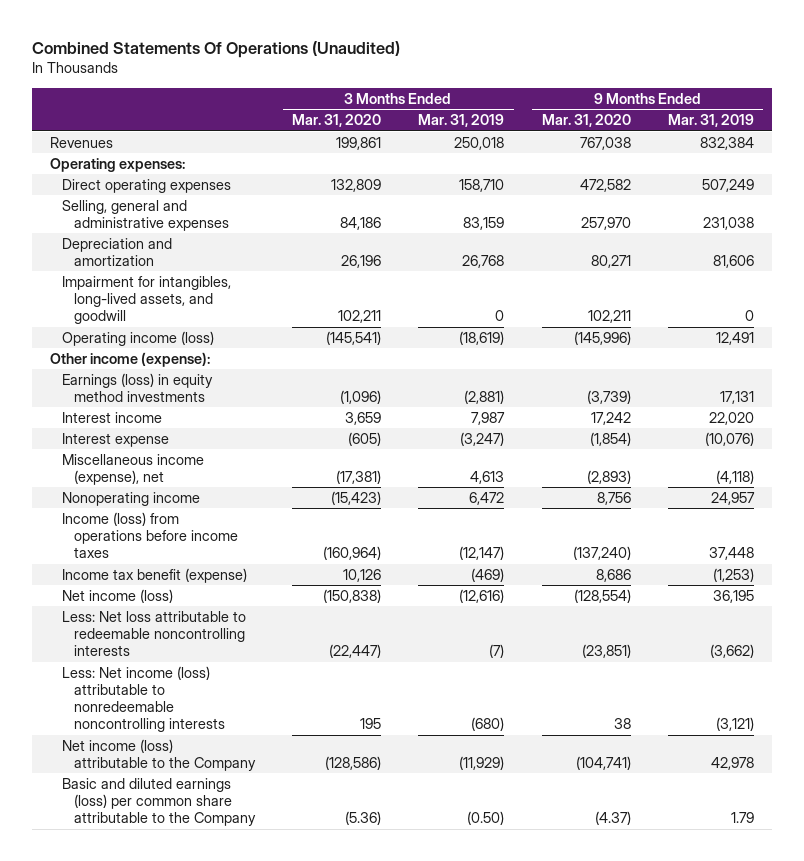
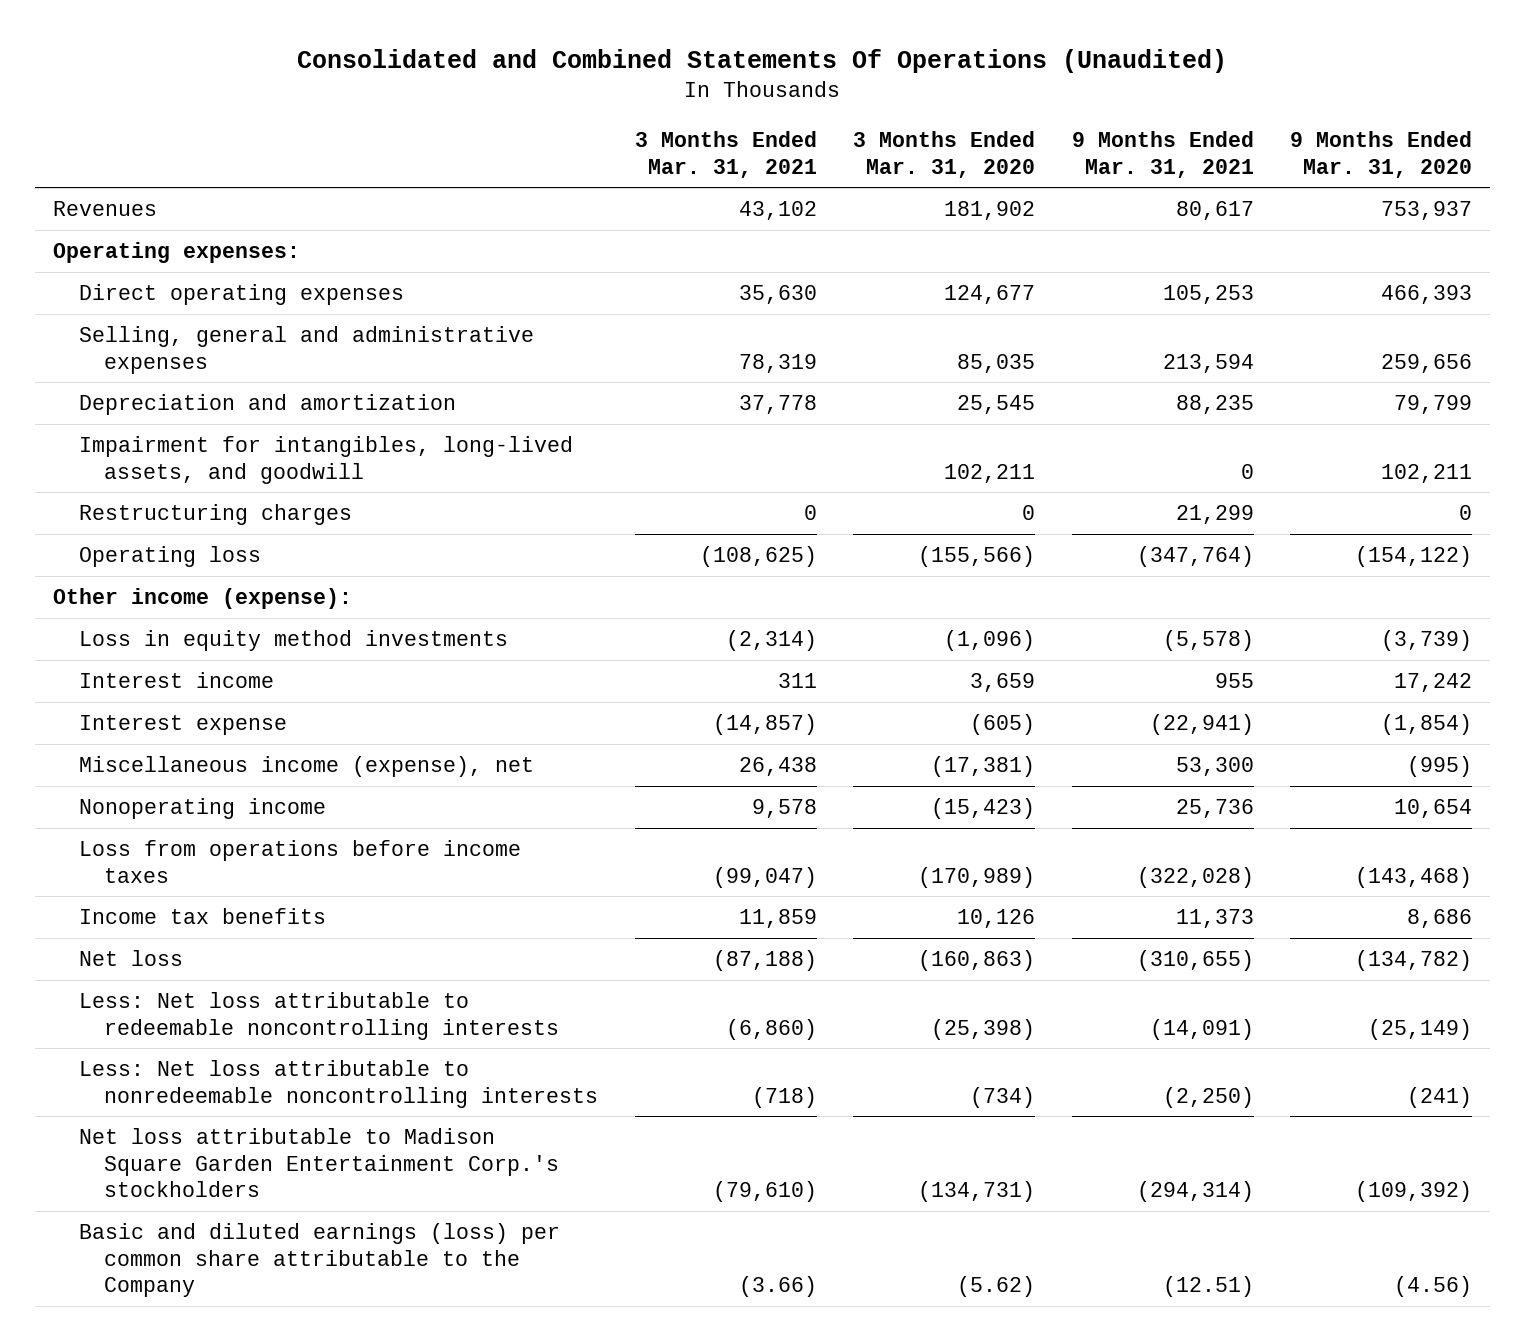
[31,41,400,59] Combined Statements Of Operations (Unaudited) -> [297,49,1228,74] Consolidated and Combined Statements Of Operations (Unaudited)
[418,114,505,128] Mar. 31, 2019 -> none
[667,114,754,128] Mar. 31, 2019 -> none
none -> [634,131,817,178] 3 Months Ended Mar. 31, 2021
none -> [1071,131,1254,178] 9 Months Ended Mar. 31, 2021
[336,136,382,150] 199,861 -> [944,200,1036,220] 181,902
[579,136,631,150] 767,038 -> [1381,200,1473,220] 753,937
[331,178,382,192] 132,809 -> [944,284,1036,304] 124,677
[579,178,631,192] 472,582 -> [1381,284,1473,304] 466,393
[340,217,382,231] 84,186 -> [957,353,1036,373] 85,035
[580,217,631,231] 257,970 -> [1381,353,1473,373] 259,656
[341,255,382,269] 26,196 -> [957,394,1036,414] 25,545
[590,255,631,269] 80,271 -> [1394,394,1473,414] 79,799
none -> [78,503,352,525] Restructuring charges
[62,330,215,346] Operating income (loss) -> [78,545,261,567] Operating loss
[326,330,382,345] (145,541) -> [918,545,1036,567] (155,566)
[573,330,631,345] (145,996) -> [1355,545,1473,567] (154,122)
[62,372,214,403] Earnings (loss) in equity method investments -> [78,629,508,651] Loss in equity method investments
[586,470,631,485] (2,893) -> [1407,755,1473,777] (995)
[596,491,631,505] 8,756 -> [1394,798,1473,818] 10,654
[62,511,238,559] Income (loss) from operations before income taxes -> [78,839,521,883] Loss from operations before income taxes
[323,546,382,561] (160,964) -> [918,866,1036,888] (170,989)
[572,546,631,561] (137,240) -> [1355,866,1473,888] (143,468)
[62,567,248,583] Income tax benefit (expense) -> [78,907,326,924] Income tax benefits
[62,588,174,603] Net income (loss) -> [78,949,183,966] Net loss
[323,588,382,603] (150,838) -> [918,949,1036,971] (160,863)
[573,588,631,603] (128,554) -> [1355,949,1473,971] (134,782)
[329,644,382,659] (22,447) -> [931,1018,1036,1040] (25,398)
[581,644,631,659] (23,851) -> [1368,1018,1473,1040] (25,149)
[62,665,225,733] Less: Net income (loss) attributable to nonredeemable noncontrolling interests -> [78,1059,599,1108] Less: Net loss attributable to nonredeemable noncontrolling interests
[360,718,382,730] 195 -> [970,1086,1036,1108] (734)
[613,718,631,730] 38 -> [1407,1086,1473,1108] (241)
[62,738,256,772] Net income (loss) attributable to the Company -> [78,1127,560,1198] Net loss attributable to Madison Square Garden Entertainment Corp.'s stockholders
[325,756,382,771] (128,586) -> [918,1181,1036,1203] (134,731)
[575,756,631,771] (104,741) -> [1355,1181,1473,1203] (109,392)
[345,811,382,826] (5.36) -> [957,1276,1036,1298] (5.62)
[594,811,631,826] (4.37) -> [1394,1276,1473,1298] (4.56)

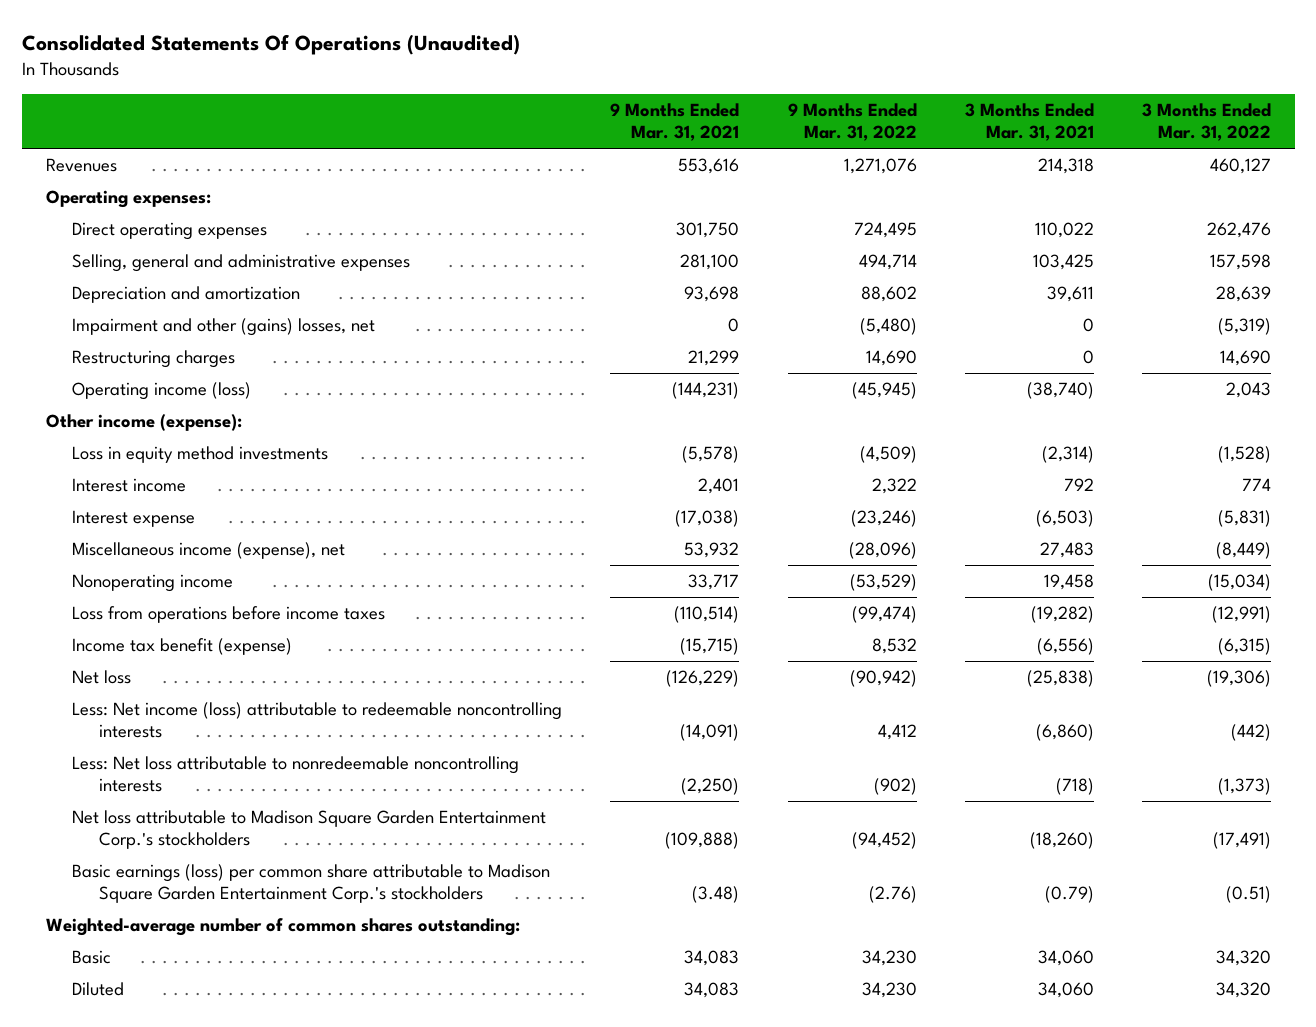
[297,49,1228,74] Consolidated and Combined Statements Of Operations (Unaudited) -> [21,34,520,56] Consolidated Statements Of Operations (Unaudited)
[853,131,1036,178] 3 Months Ended Mar. 31, 2020 -> none
[1290,131,1473,178] 9 Months Ended Mar. 31, 2020 -> none
none -> [787,102,917,142] 9 Months Ended Mar. 31, 2022
none -> [1141,102,1271,142] 3 Months Ended Mar. 31, 2022
[738,200,817,220] 43,102 -> [1037,158,1094,175] 214,318
[1175,200,1254,220] 80,617 -> [678,158,740,175] 553,616
[78,435,573,484] Impairment for intangibles, long-lived assets, and goodwill -> none
[738,284,817,304] 35,630 -> [1034,222,1094,239] 110,022
[1162,284,1254,304] 105,253 -> [676,222,740,239] 301,750
[738,353,817,373] 78,319 -> [1032,254,1094,271] 103,425
[1162,353,1254,373] 213,594 -> [680,254,740,271] 281,100
[738,394,817,414] 37,778 -> [1046,286,1094,303] 39,611
[1175,394,1254,414] 88,235 -> [684,286,740,303] 93,698
none -> [72,318,376,337] Impairment and other (gains) losses, net
[78,545,261,567] Operating loss -> [72,382,252,401] Operating income (loss)
[699,545,817,567] (108,625) -> [1026,382,1094,400] (38,740)
[1136,545,1254,567] (347,764) -> [672,382,740,400] (144,231)
[777,672,817,688] 311 -> [1063,478,1094,492] 792
[1214,672,1254,688] 955 -> [698,478,740,495] 2,401
[712,713,817,735] (14,857) -> [1035,510,1094,528] (6,503)
[1149,713,1254,735] (22,941) -> [675,510,740,528] (17,038)
[738,756,817,776] 26,438 -> [1039,542,1094,559] 27,483
[1175,756,1254,776] 53,300 -> [684,542,740,559] 53,932
[751,798,817,818] 9,578 -> [1043,574,1094,591] 19,458
[1175,798,1254,818] 25,736 -> [688,574,740,591] 33,717
[712,866,817,888] (99,047) -> [1030,606,1094,624] (19,282)
[1136,866,1254,888] (322,028) -> [674,606,740,624] (110,514)
[78,907,326,924] Income tax benefits -> [72,638,293,656] Income tax benefit (expense)
[738,908,817,928] 11,859 -> [1036,638,1094,656] (6,556)
[1175,908,1254,928] 11,373 -> [680,638,740,656] (15,715)
[712,949,817,971] (87,188) -> [1026,670,1094,688] (25,838)
[1136,949,1254,971] (310,655) -> [666,670,740,688] (126,229)
[78,991,560,1040] Less: Net loss attributable to redeemable noncontrolling interests -> [72,702,563,739] Less: Net income (loss) attributable to redeemable noncontrolling interests
[78,1222,560,1298] Basic and diluted earnings (loss) per common share attributable to the Company -> none
[712,1181,817,1203] (79,610) -> [1029,832,1094,850] (18,260)
[1136,1181,1254,1203] (294,314) -> [665,832,740,850] (109,888)
none -> [72,864,551,904] Basic earnings (loss) per common share attributable to Madison Square Garden Entertainment Corp.'s stockholders
none -> [45,918,520,937] Weighted-average number of common shares outstanding:
none -> [72,950,112,965] Basic
none -> [72,982,125,997] Diluted

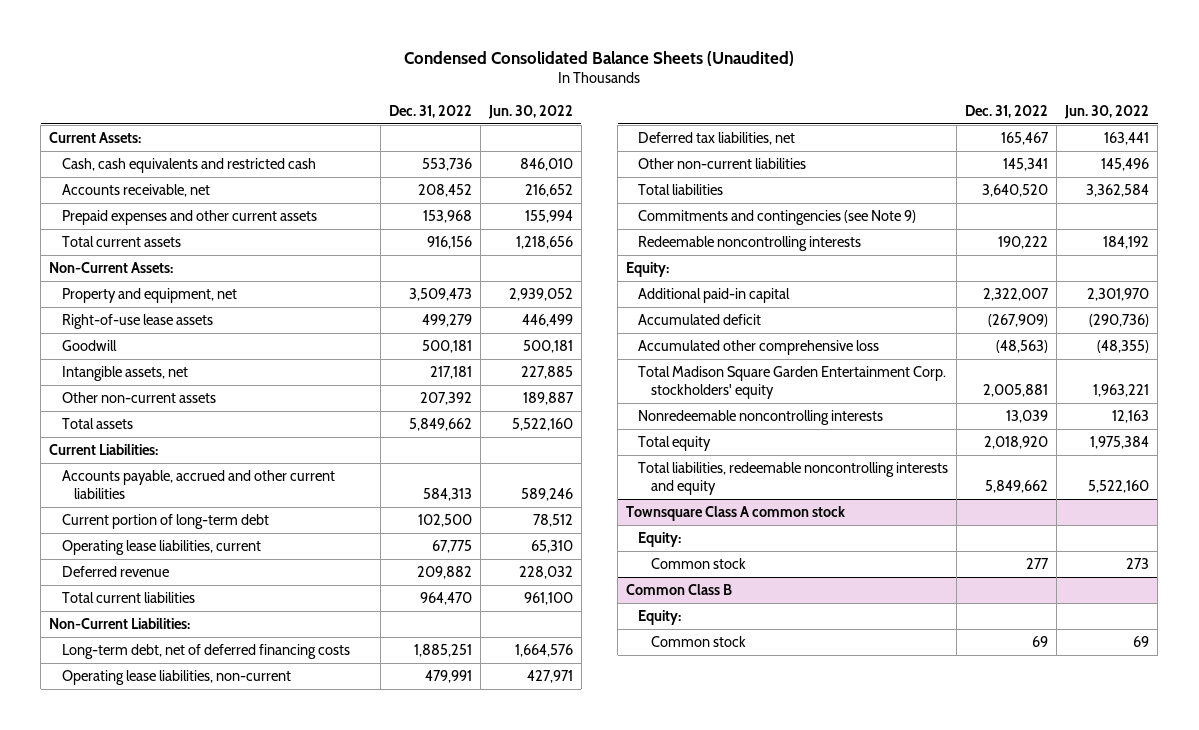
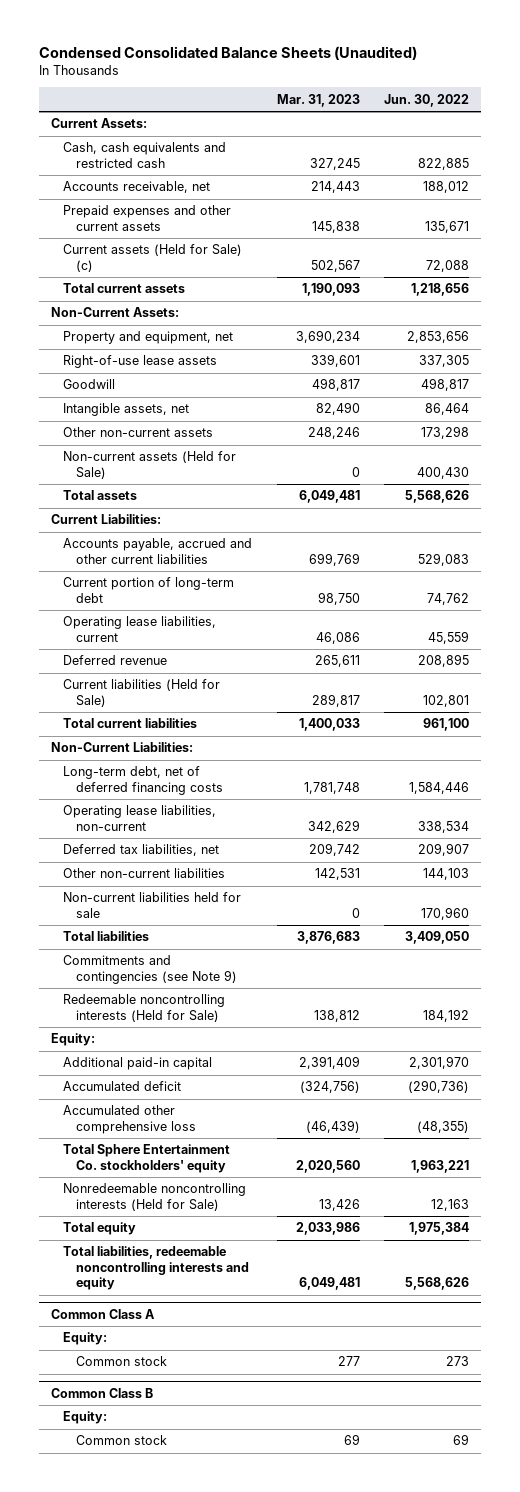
[388,104,472,118] Dec. 31, 2022 -> none
none -> [276,93,360,107] Mar. 31, 2023
[519,157,573,171] 846,010 -> [418,157,470,170] 822,885
[524,183,573,197] 216,652 -> [423,181,470,194] 188,012
[524,209,573,223] 155,994 -> [425,220,470,233] 135,671
none -> [63,244,243,272] Current assets (Held for Sale) (c)
[508,287,573,301] 2,939,052 -> [407,331,470,344] 2,853,656
[521,313,573,327] 446,499 -> [419,355,470,368] 337,305
[522,339,573,353] 500,181 -> [421,378,470,392] 498,817
[520,365,573,379] 227,885 -> [425,403,470,416] 86,464
[522,391,574,405] 189,887 -> [421,426,470,440] 173,298
none -> [63,451,237,479] Non-current assets (Held for Sale)
[511,417,573,431] 5,522,160 -> [405,490,470,504] 5,568,626
[520,487,573,501] 589,246 -> [418,552,470,566] 529,083
[532,513,573,527] 78,512 -> [427,592,470,605] 74,762
[530,539,573,553] 65,310 -> [428,630,470,644] 45,559
[518,565,573,579] 228,032 -> [418,654,470,668] 208,895
none -> [63,679,221,707] Current liabilities (Held for Sale)
[514,643,573,657] 1,664,576 -> [409,781,470,794] 1,584,446
[526,669,573,683] 427,971 -> [418,820,470,833] 338,534
[1104,131,1150,145] 163,441 -> [418,843,470,857] 209,907
[1101,157,1150,171] 145,496 -> [423,868,470,881] 144,103
none -> [63,892,242,918] Non-current liabilities held for sale
[1086,183,1150,197] 3,362,584 -> [405,931,470,945] 3,409,050
[638,235,862,251] Redeemable noncontrolling interests -> [63,994,226,1022] Redeemable noncontrolling interests (Held for Sale)
[638,365,947,399] Total Madison Square Garden Entertainment Corp. stockholders' equity -> [63,1144,231,1173] Total Sphere Entertainment Co. stockholders' equity
[638,409,884,425] Nonredeemable noncontrolling interests -> [63,1183,247,1211] Nonredeemable noncontrolling interests (Held for Sale)
[1088,479,1150,493] 5,522,160 -> [405,1277,470,1291] 5,568,626
[626,505,846,521] Townsquare Class A common stock -> [50,1309,155,1320] Common Class A

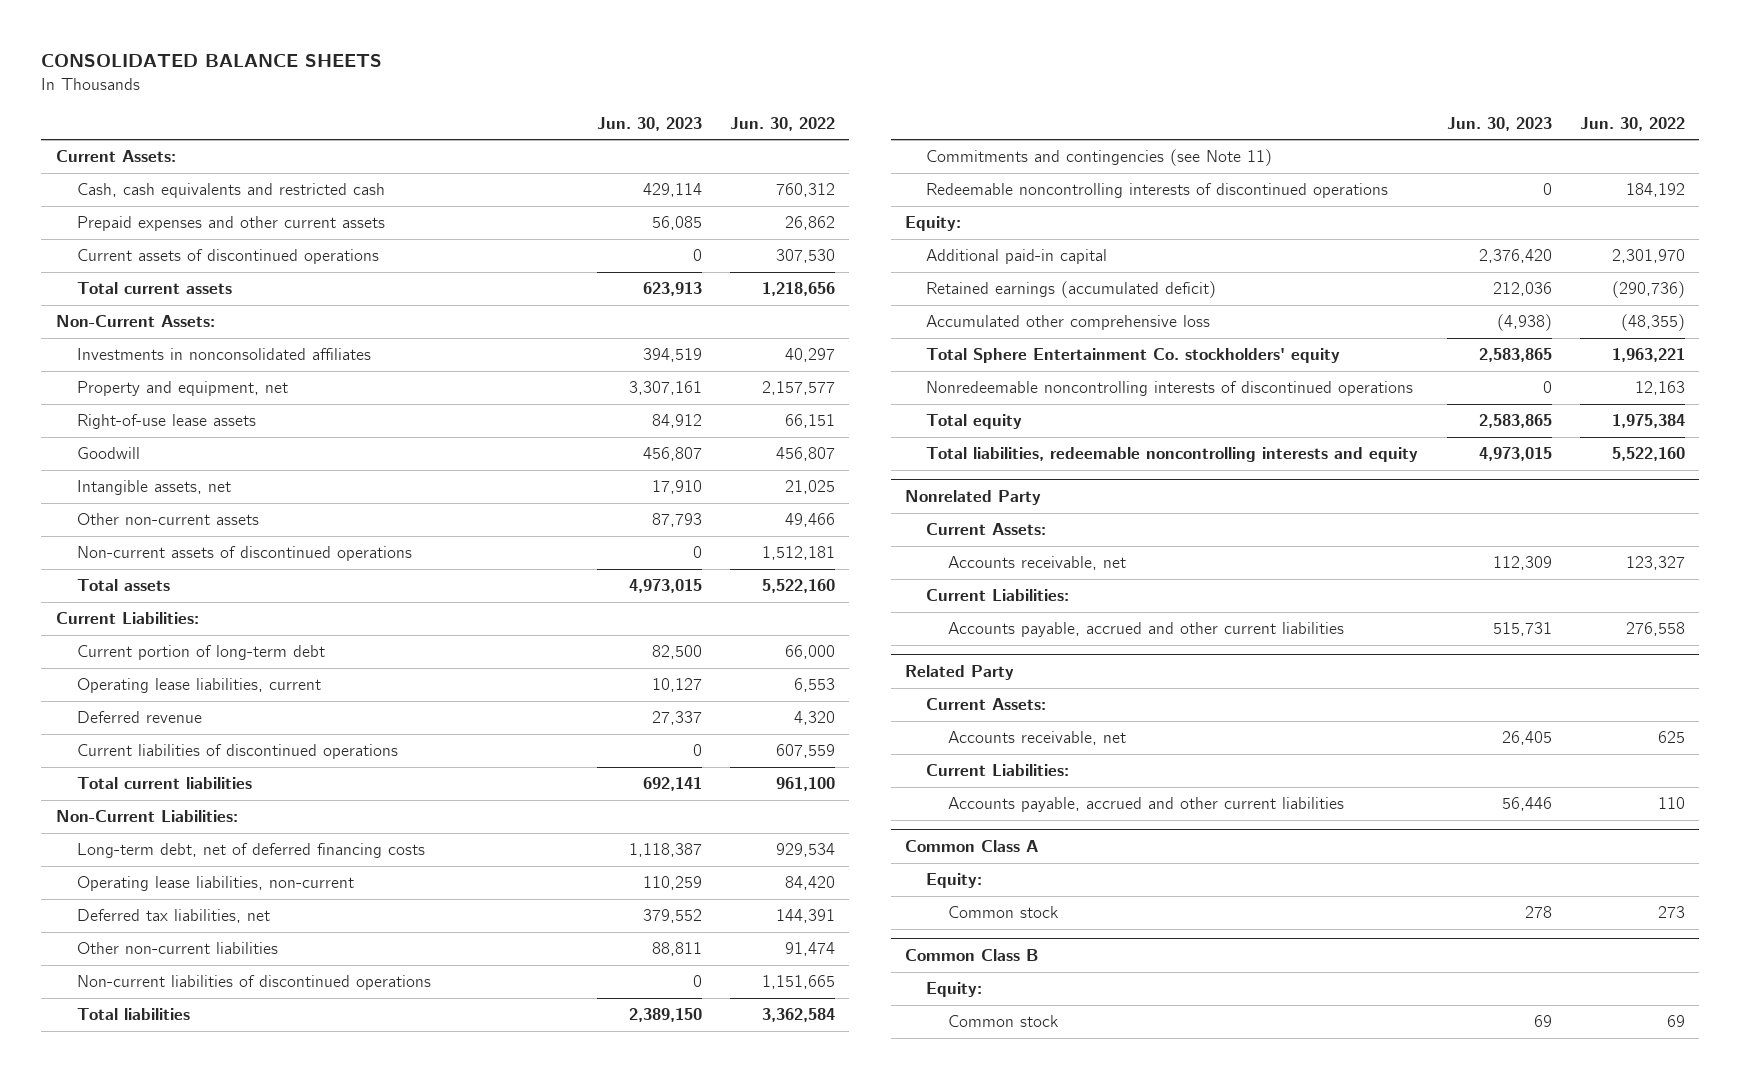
[38,46,417,61] Condensed Consolidated Balance Sheets (Unaudited) -> [41,54,383,68] CONSOLIDATED BALANCE SHEETS
[276,93,360,107] Mar. 31, 2023 -> none
none -> [597,116,703,131] Jun. 30, 2023
[63,181,211,194] Accounts receivable, net -> none
[418,157,470,170] 822,885 -> [776,183,836,198] 760,312
[425,220,470,233] 135,671 -> [785,216,836,231] 26,862
[63,244,243,272] Current assets (Held for Sale) (c) -> [76,249,379,265] Current assets of discontinued operations
[426,259,470,272] 72,088 -> [776,249,836,264] 307,530
none -> [76,348,371,361] Investments in nonconsolidated affiliates
[407,331,470,344] 2,853,656 -> [762,381,836,396] 2,157,577
[419,355,470,368] 337,305 -> [785,414,836,429] 66,151
[421,378,470,392] 498,817 -> [776,447,836,462] 456,807
[425,403,470,416] 86,464 -> [785,480,836,495] 21,025
[421,426,470,440] 173,298 -> [785,513,836,528] 49,466
[63,451,237,479] Non-current assets (Held for Sale) -> [76,546,412,562] Non-current assets of discontinued operations
[417,466,470,479] 400,430 -> [762,546,836,561] 1,512,181
[405,490,470,504] 5,568,626 -> [762,579,836,594] 5,522,160
[63,538,253,564] Accounts payable, accrued and other current liabilities -> none
[427,592,470,605] 74,762 -> [785,645,836,660] 66,000
[428,630,470,644] 45,559 -> [794,678,836,693] 6,553
[418,654,470,668] 208,895 -> [794,711,836,726] 4,320
[63,679,221,707] Current liabilities (Held for Sale) -> [76,744,398,760] Current liabilities of discontinued operations
[423,694,470,707] 102,801 -> [776,744,836,759] 607,559
[409,781,470,794] 1,584,446 -> [776,843,836,858] 929,534
[418,820,470,833] 338,534 -> [785,876,836,891] 84,420
[418,843,470,857] 209,907 -> [776,909,836,924] 144,391
[423,868,470,881] 144,103 -> [785,942,836,957] 91,474
[63,892,242,918] Non-current liabilities held for sale -> [76,975,431,991] Non-current liabilities of discontinued operations
[421,906,470,920] 170,960 -> [762,975,836,990] 1,151,665
[405,931,470,945] 3,409,050 -> [762,1008,836,1023] 3,362,584
[63,955,237,984] Commitments and contingencies (see Note 9) -> [926,149,1273,167] Commitments and contingencies (see Note 11)
[63,994,226,1022] Redeemable noncontrolling interests (Held for Sale) -> [926,183,1389,199] Redeemable noncontrolling interests of discontinued operations
[63,1081,182,1092] Accumulated deficit -> [926,281,1217,299] Retained earnings (accumulated deficit)
[63,1183,247,1211] Nonredeemable noncontrolling interests (Held for Sale) -> [926,381,1414,397] Nonredeemable noncontrolling interests of discontinued operations
[405,1277,470,1291] 5,568,626 -> [1612,447,1686,462] 5,522,160
none -> [905,490,1042,506] Nonrelated Party
none -> [926,523,1047,536] Current Assets:
none -> [947,556,1126,571] Accounts receivable, net
none -> [926,589,1070,602] Current Liabilities:
none -> [947,622,1344,638] Accounts payable, accrued and other current liabilities
none -> [905,665,1015,681] Related Party
none -> [926,698,1047,711] Current Assets:
none -> [947,731,1126,746] Accounts receivable, net
none -> [926,764,1070,777] Current Liabilities:
none -> [947,797,1344,813] Accounts payable, accrued and other current liabilities

